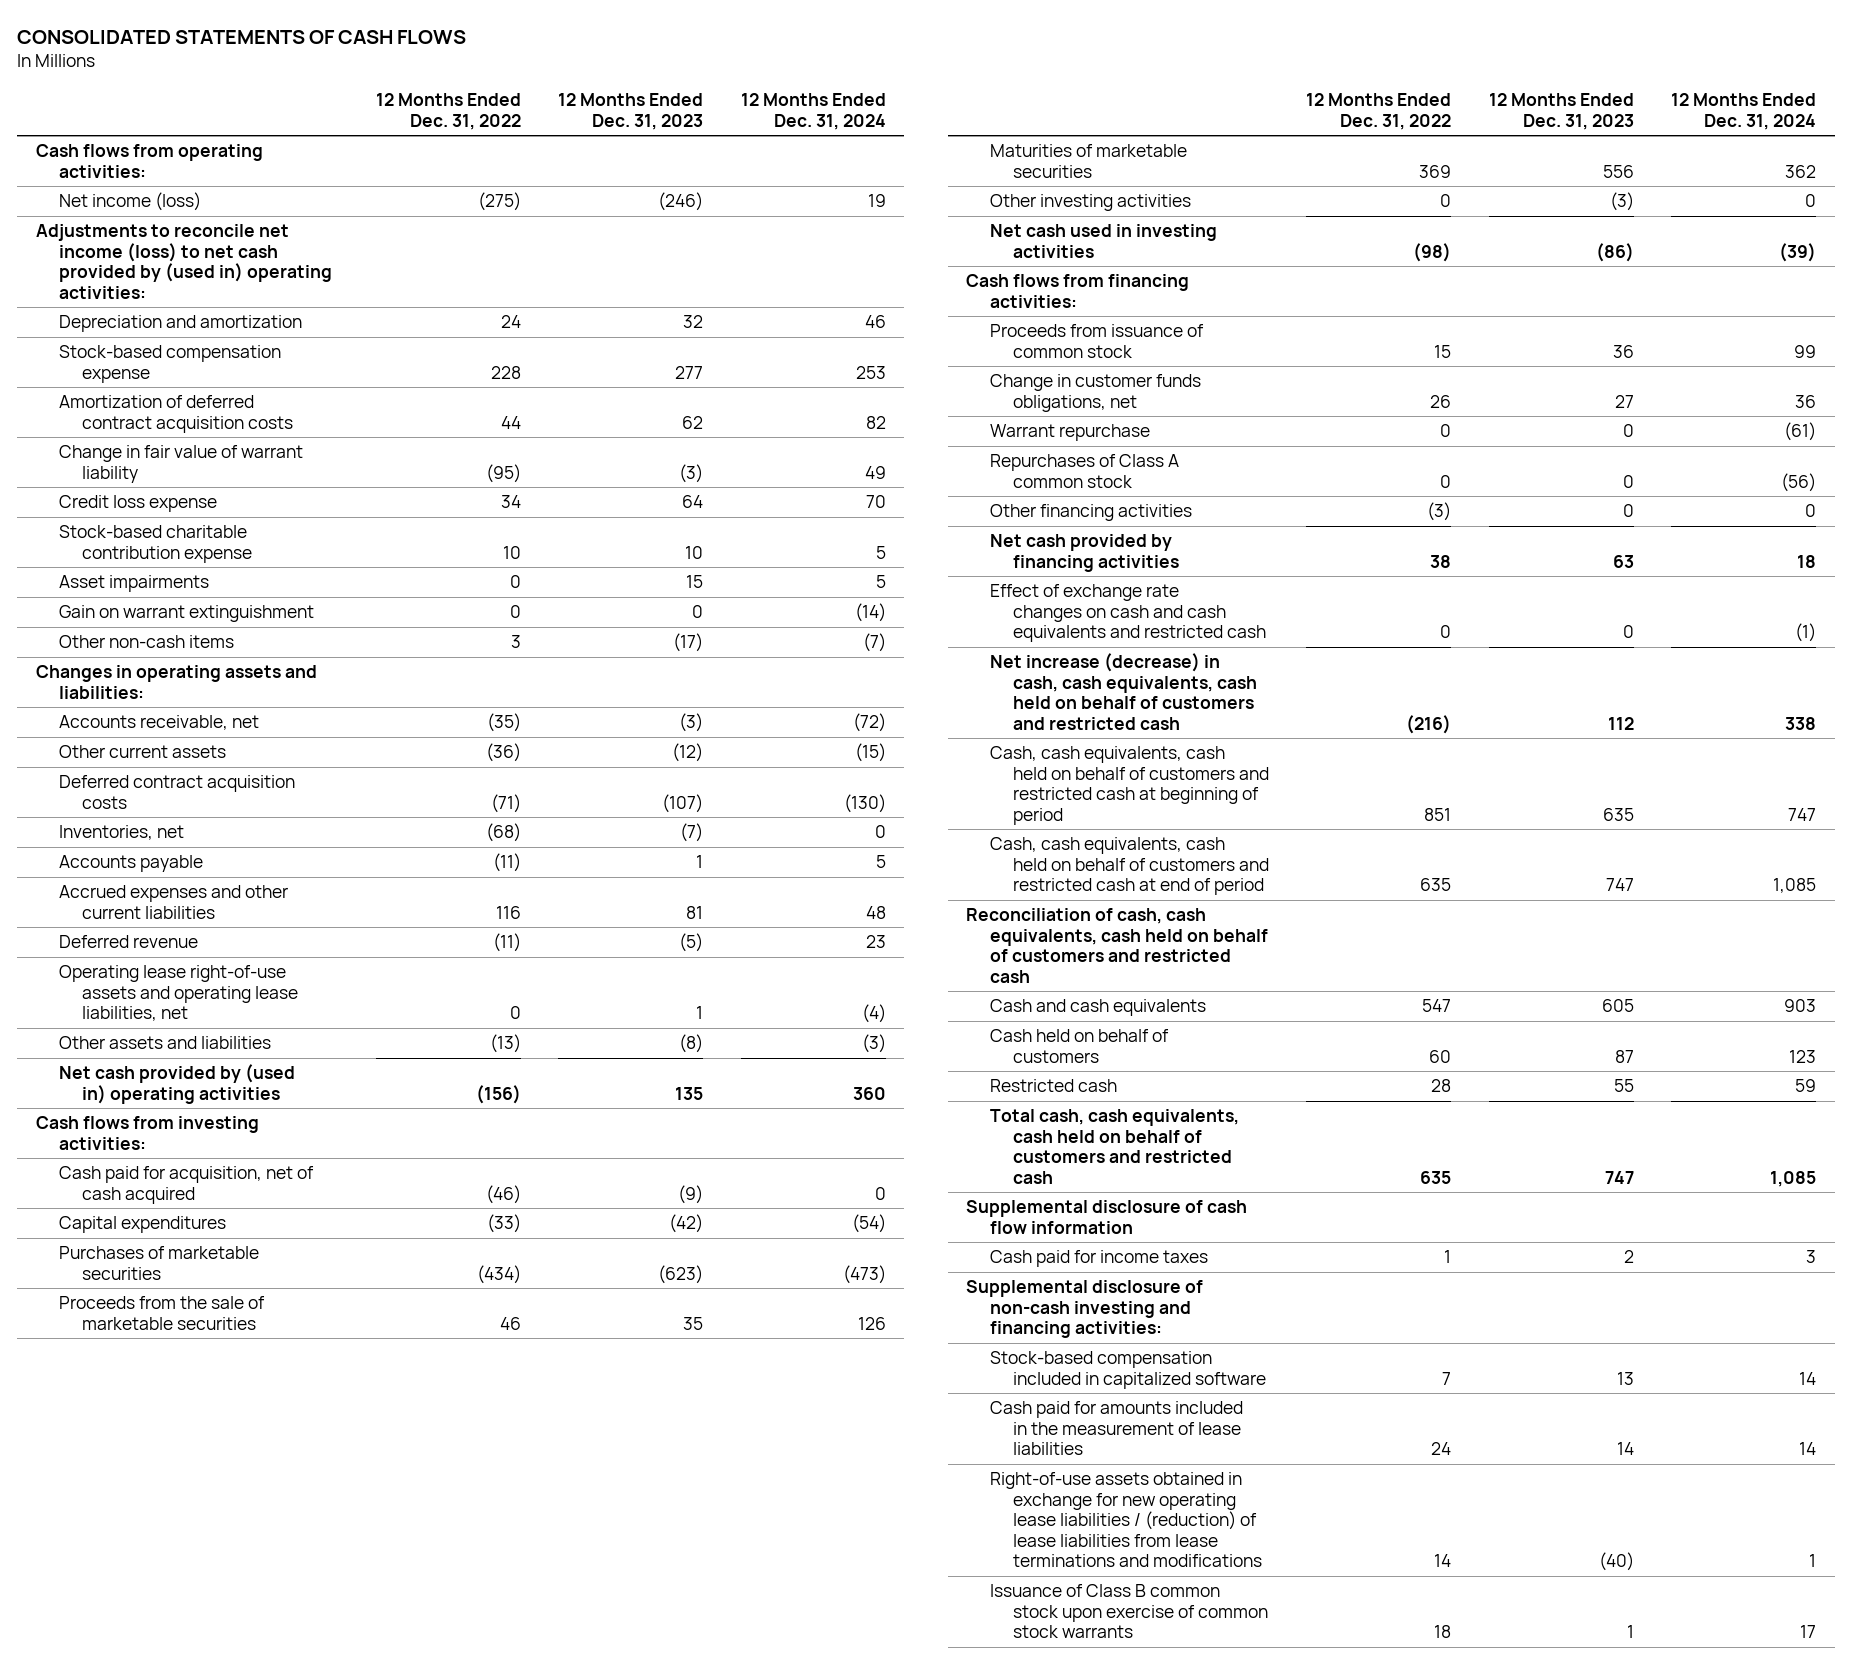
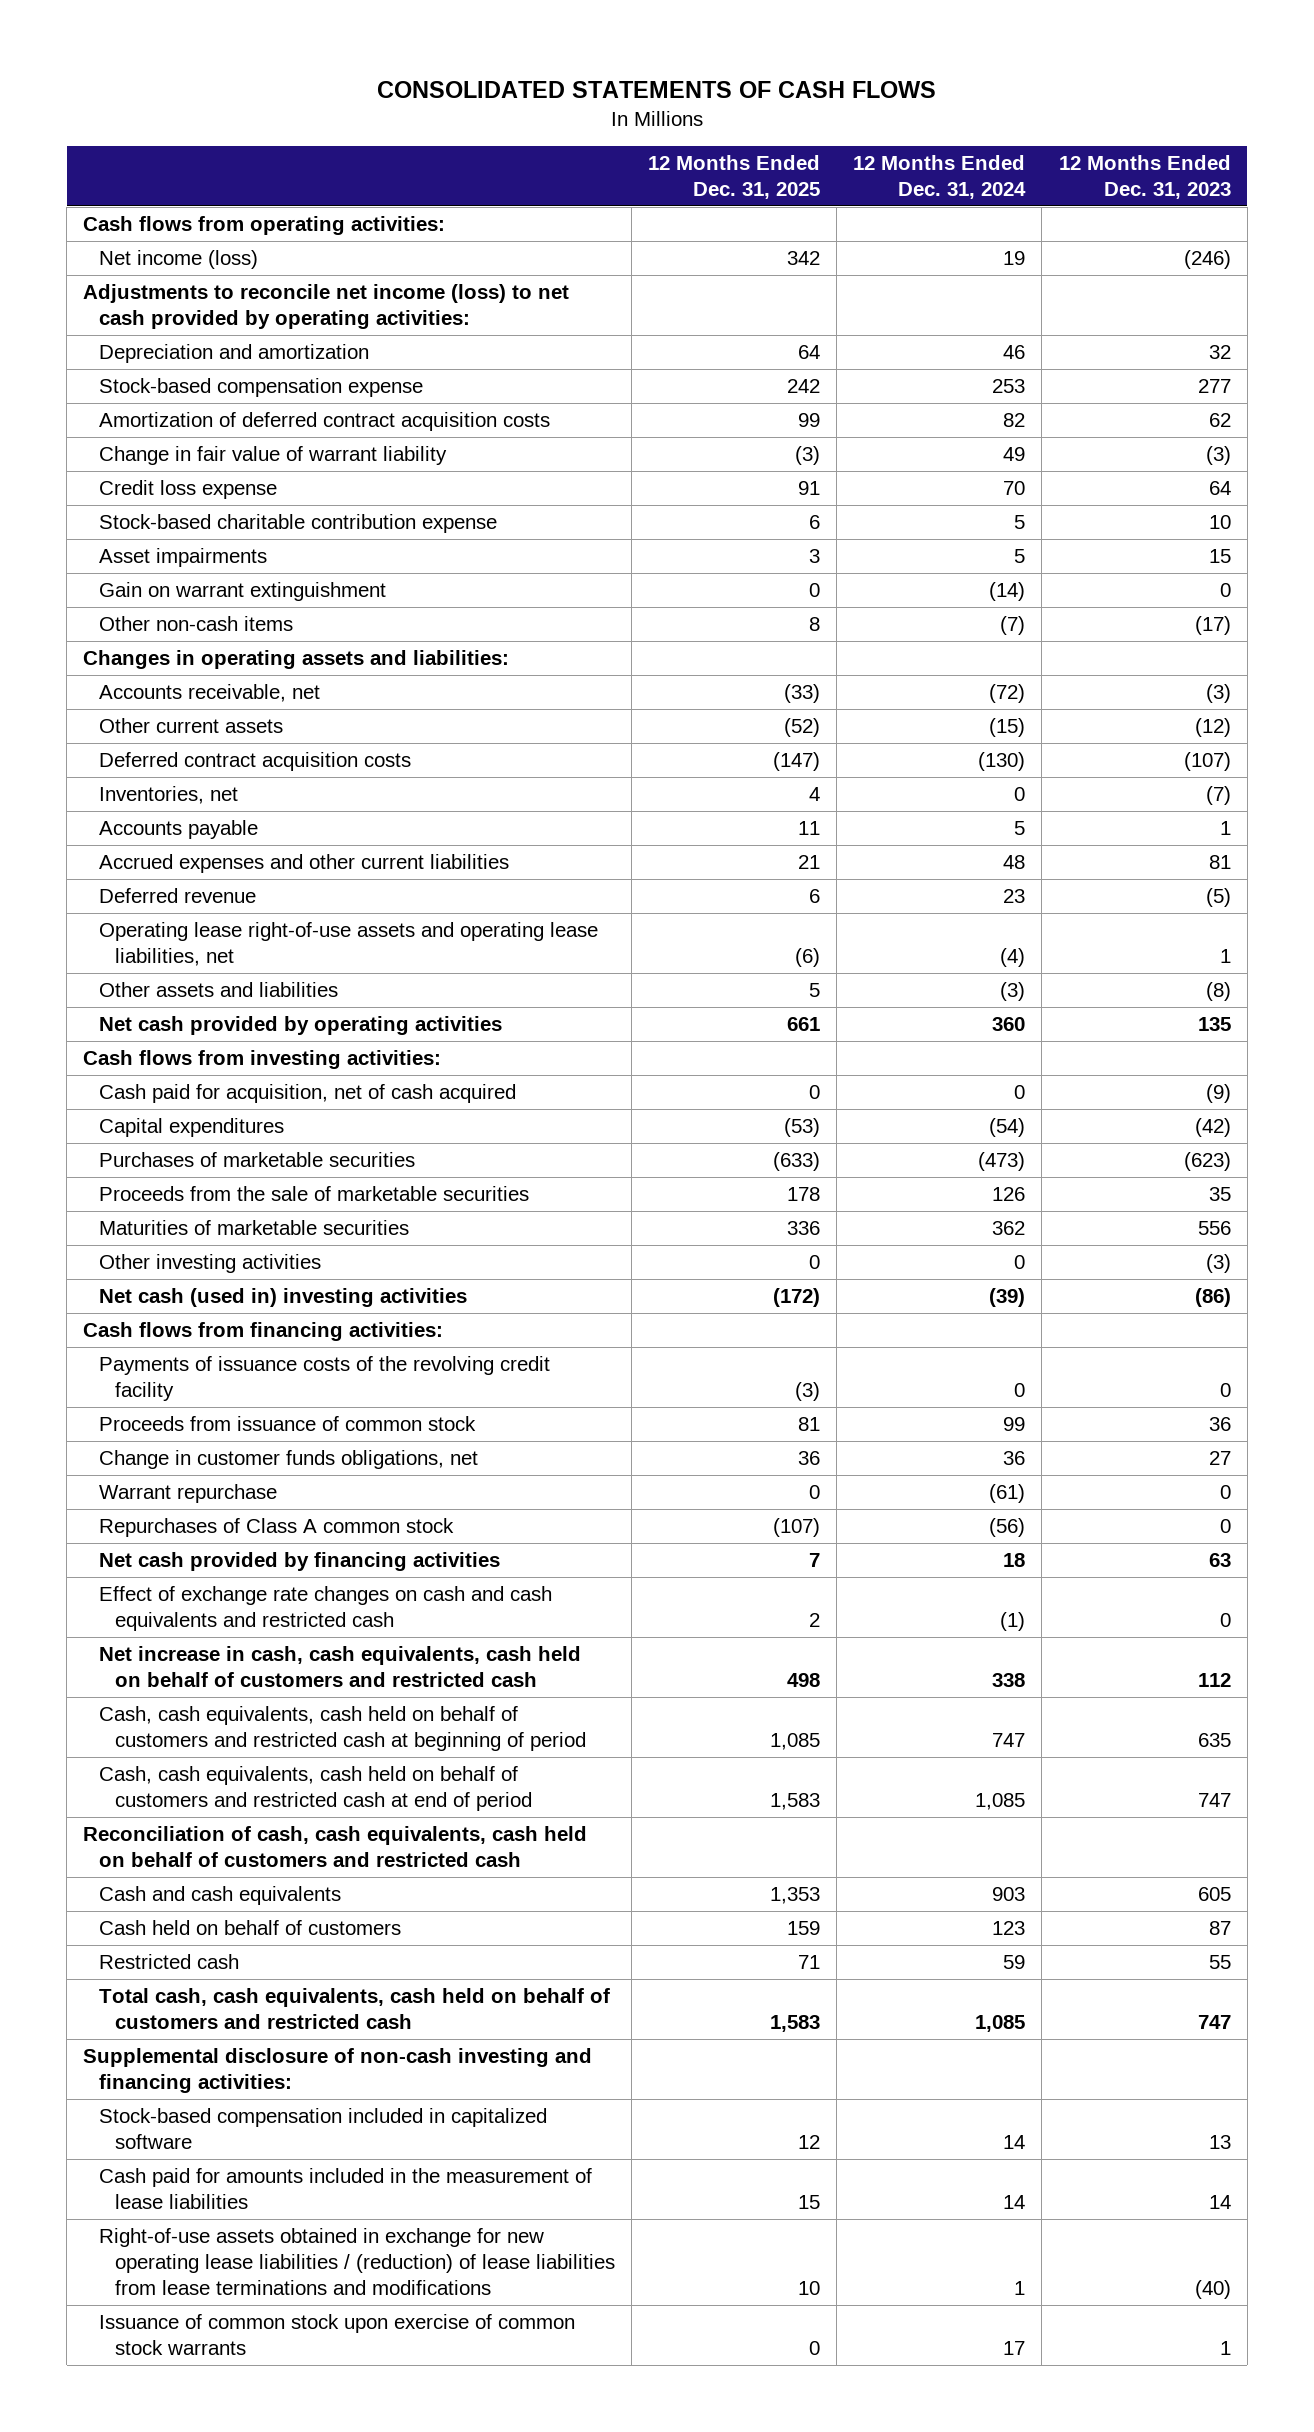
[375,93,521,130] 12 Months Ended Dec. 31, 2022 -> none
none -> [648,154,821,199] 12 Months Ended Dec. 31, 2025
[35,224,332,299] Adjustments to reconcile net income (loss) to net cash provided by (used in) operating activities: -> [83,283,570,329] Adjustments to reconcile net income (loss) to net cash provided by operating activities:
[58,1064,295,1104] Net cash provided by (used in) operating activities -> [99,1015,503,1035] Net cash provided by operating activities
[989,224,1217,258] Net cash used in investing activities -> [99,1287,468,1307] Net cash (used in) investing activities
none -> [99,1355,551,1401] Payments of issuance costs of the revolving credit facility
[989,504,1192,522] Other financing activities -> none
[989,653,1258,730] Net increase (decrease) in cash, cash equivalents, cash held on behalf of customers and restricted cash -> [99,1645,582,1687] Net increase in cash, cash equivalents, cash held on behalf of customers and restricted cash
[966,1200,1248,1234] Supplemental disclosure of cash flow information -> none
[989,1250,1208,1268] Cash paid for income taxes -> none
[989,1584,1269,1639] Issuance of Class B common stock upon exercise of common stock warrants -> [99,2313,576,2355] Issuance of common stock upon exercise of common stock warrants

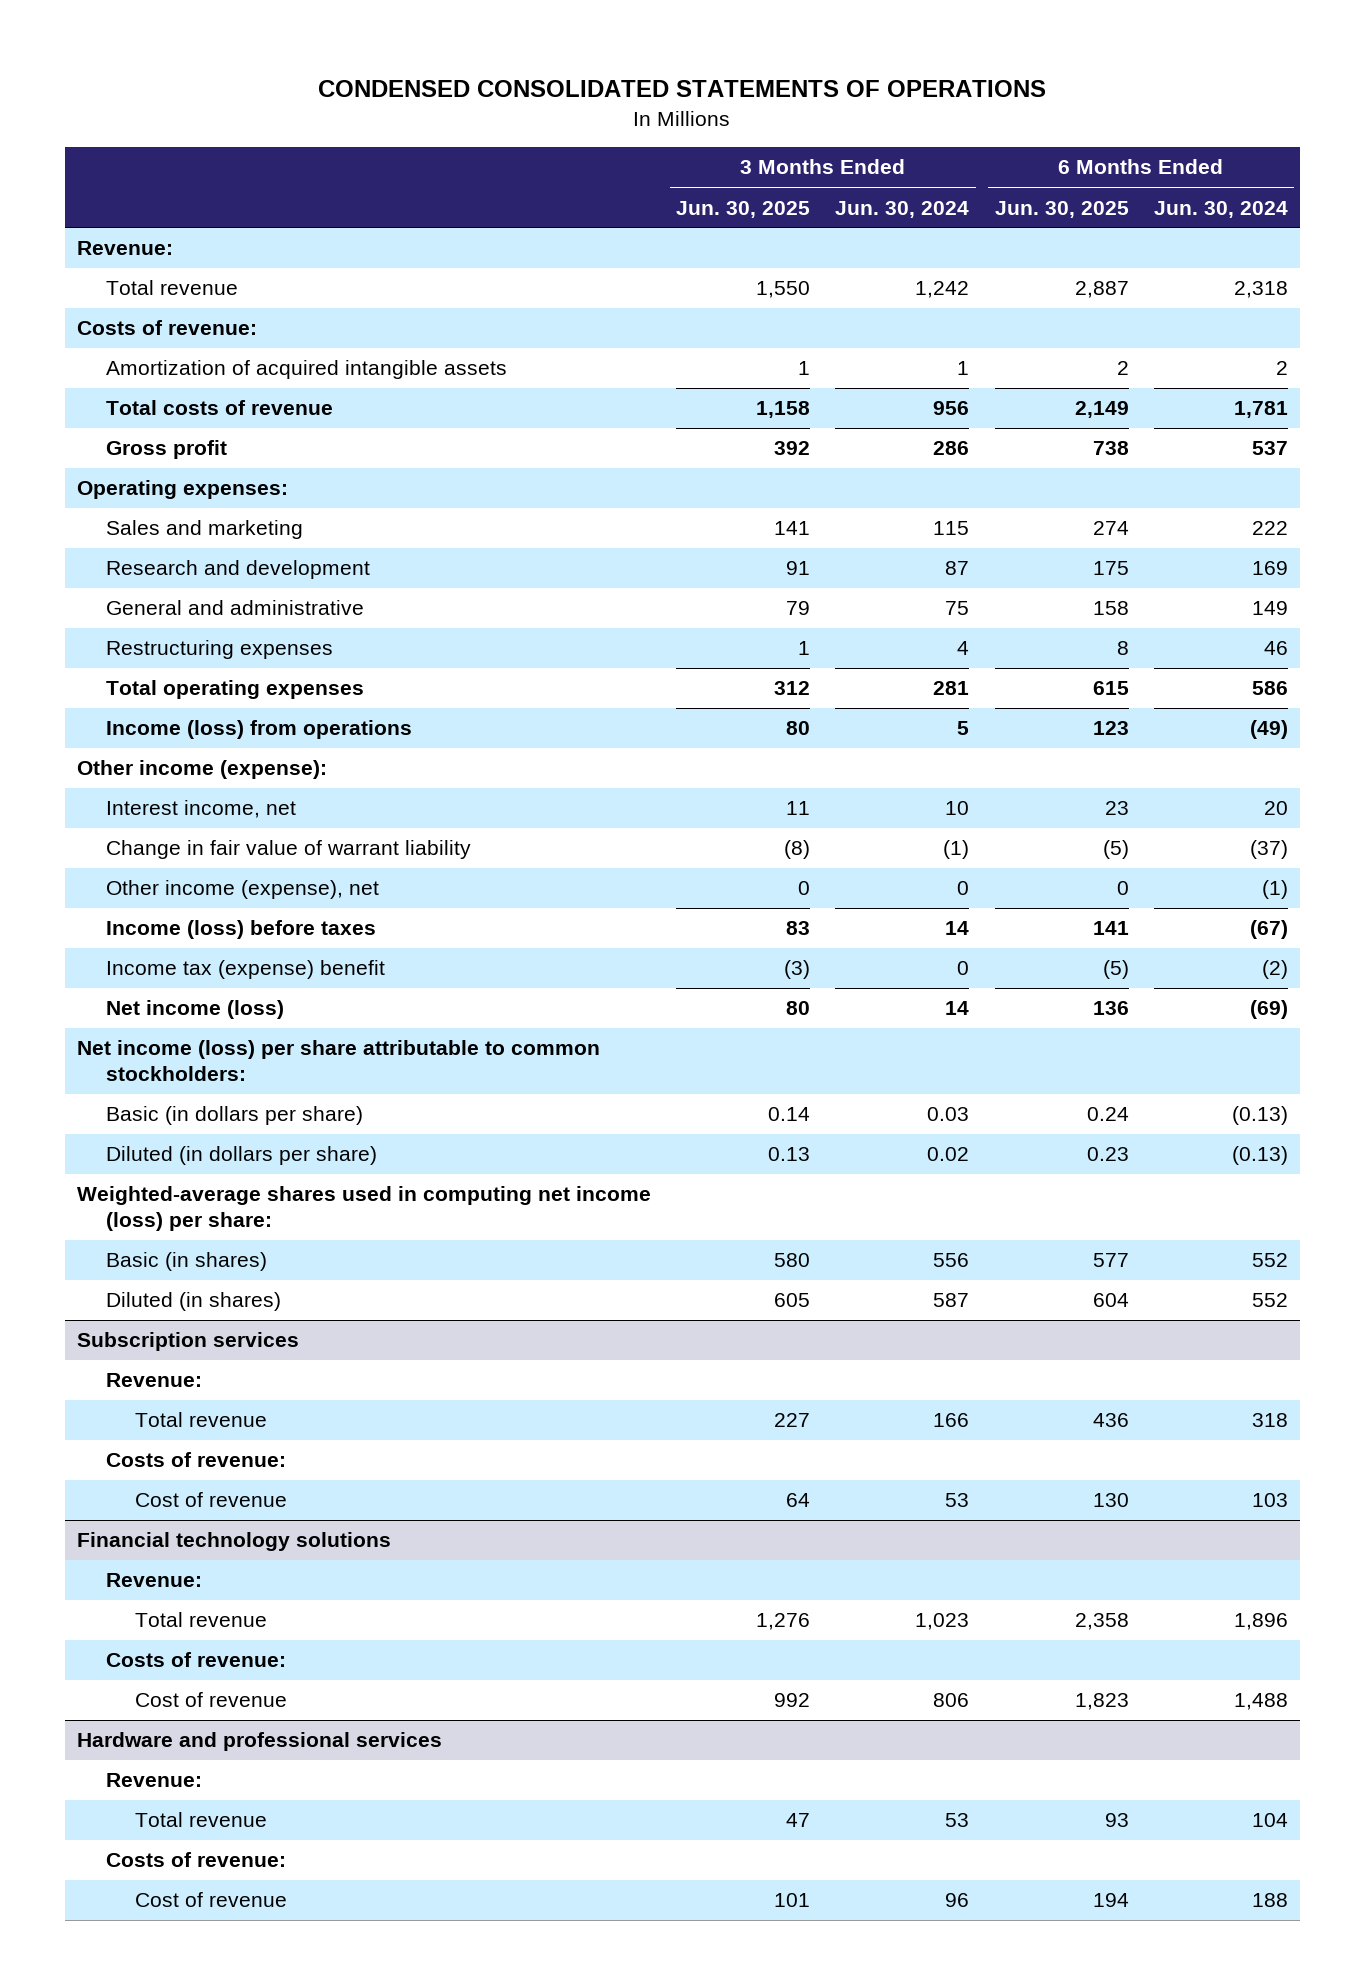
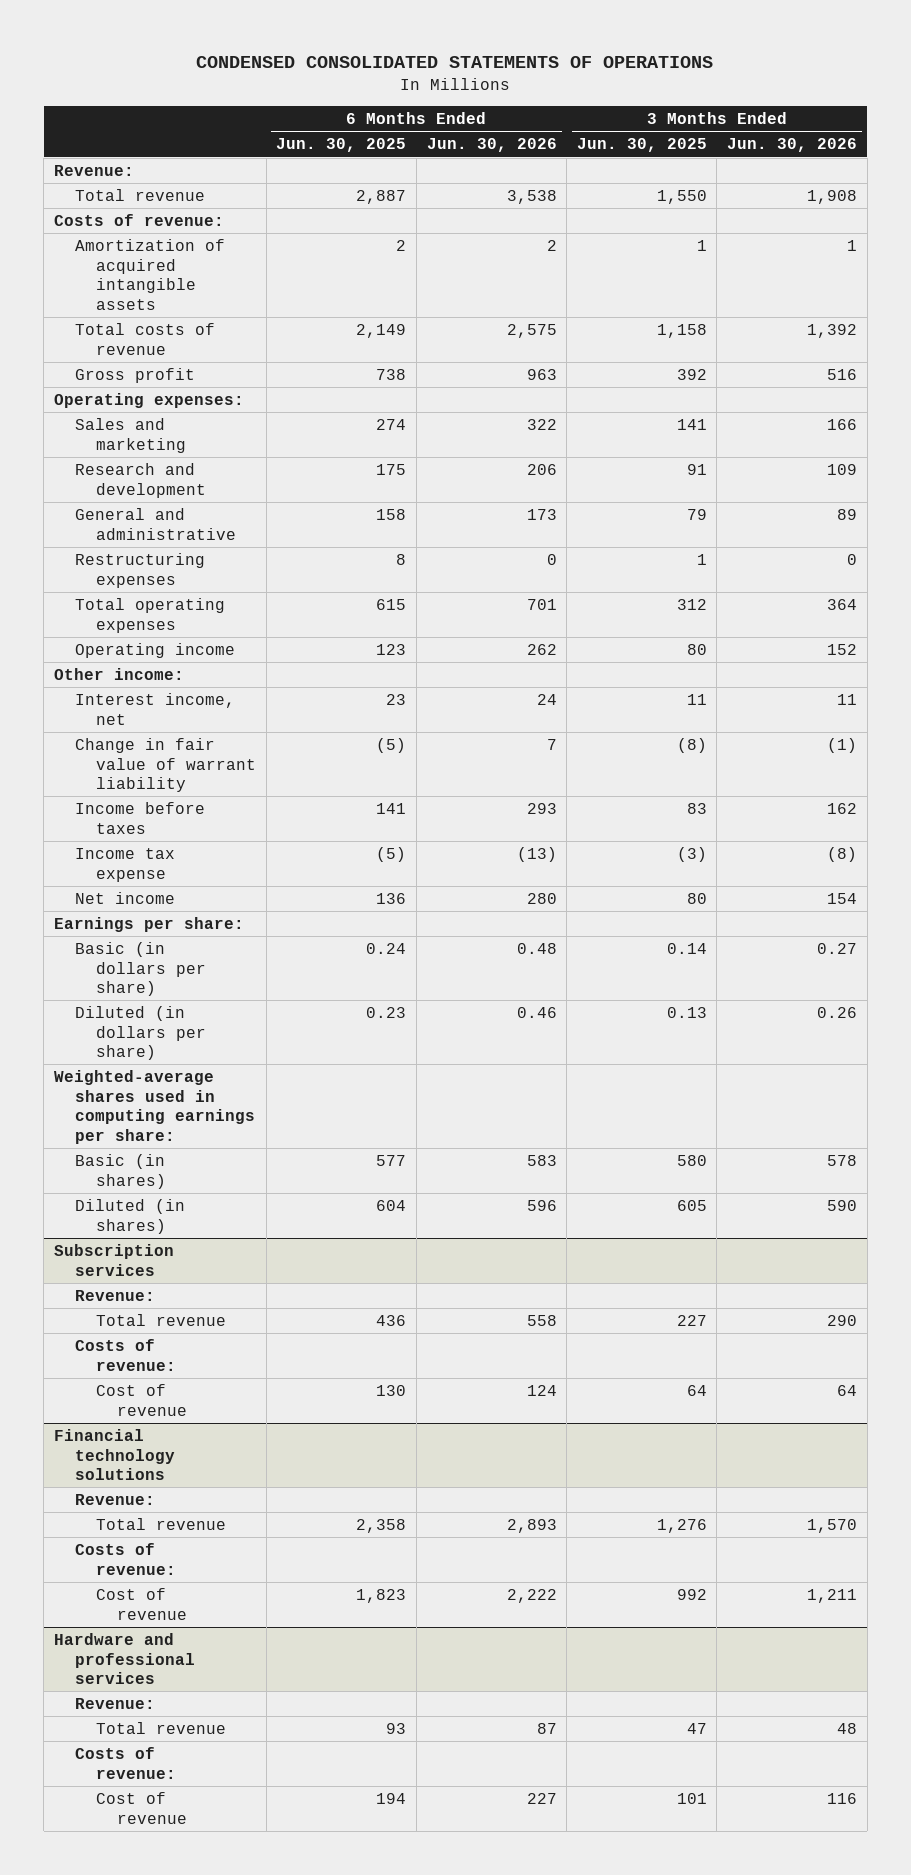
[835,200,970,218] Jun. 30, 2024 -> none
[1153,200,1288,218] Jun. 30, 2024 -> none
none -> [426,138,557,153] Jun. 30, 2026
none -> [727,138,858,153] Jun. 30, 2026
[106,720,413,740] Income (loss) from operations -> [74,642,235,658] Operating income
[77,760,328,780] Other income (expense): -> [53,667,184,680] Other income:
[106,880,380,900] Other income (expense), net -> none
[106,920,377,940] Income (loss) before taxes -> [74,801,205,834] Income before taxes
[106,960,386,980] Income tax (expense) benefit -> [74,847,175,882] Income tax expense
[106,1000,285,1020] Net income (loss) -> [74,891,175,904] Net income
[77,1040,601,1082] Net income (loss) per share attributable to common stockholders: -> [53,916,244,932] Earnings per share:
[77,1186,652,1232] Weighted-average shares used in computing net income (loss) per share: -> [53,1069,255,1144] Weighted-average shares used in computing earnings per share:

